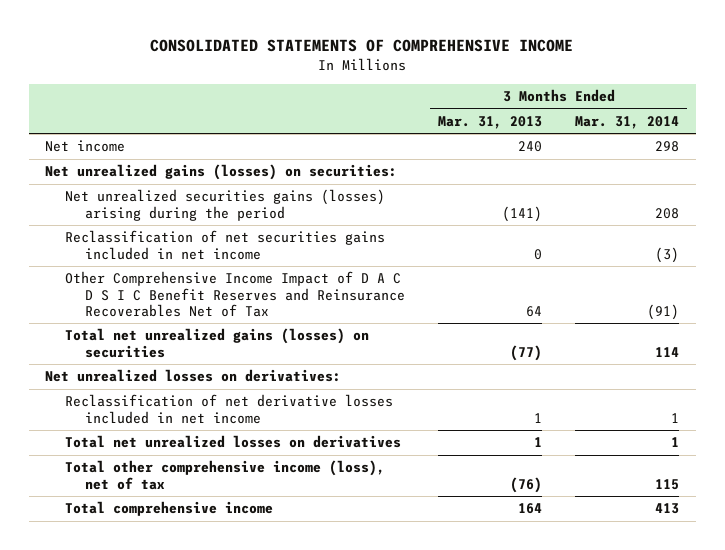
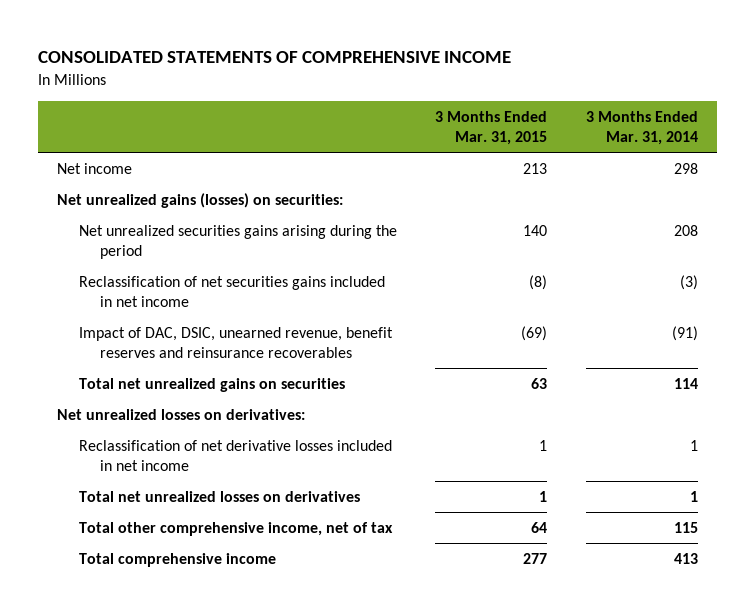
[438,115,543,129] Mar. 31, 2013 -> none
none -> [435,110,548,145] 3 Months Ended Mar. 31, 2015
[65,189,386,221] Net unrealized securities gains (losses) arising during the period -> [78,224,397,259] Net unrealized securities gains arising during the period
[65,271,406,317] Other Comprehensive Income Impact of D A C D S I C Benefit Reserves and Reinsurance Recoverables Net of Tax -> none
none -> [78,326,393,358] Impact of DAC, DSIC, unearned revenue, benefit reserves and reinsurance recoverables
[65,328,370,358] Total net unrealized gains (losses) on securities -> [78,377,345,392] Total net unrealized gains on securities
[65,460,386,490] Total other comprehensive income (loss), net of tax -> [78,521,393,536] Total other comprehensive income, net of tax

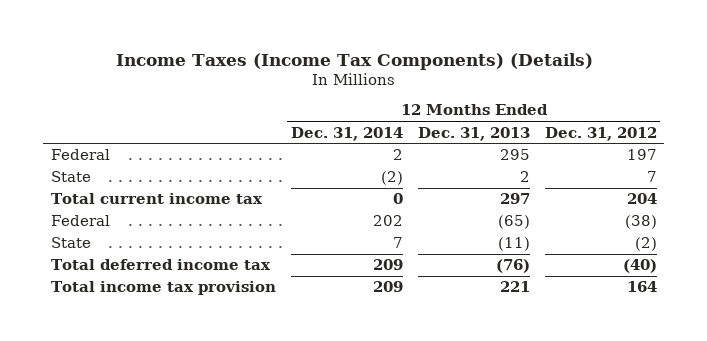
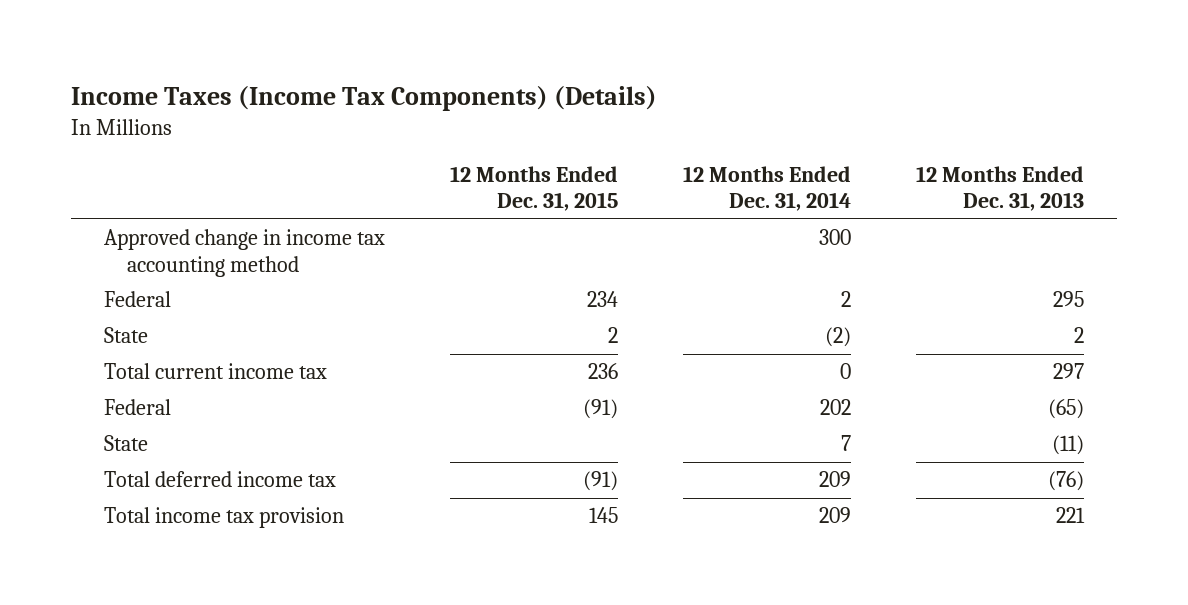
[544,126,657,141] Dec. 31, 2012 -> none
none -> [449,166,618,212] 12 Months Ended Dec. 31, 2015
none -> [103,229,385,277] Approved change in income tax accounting method

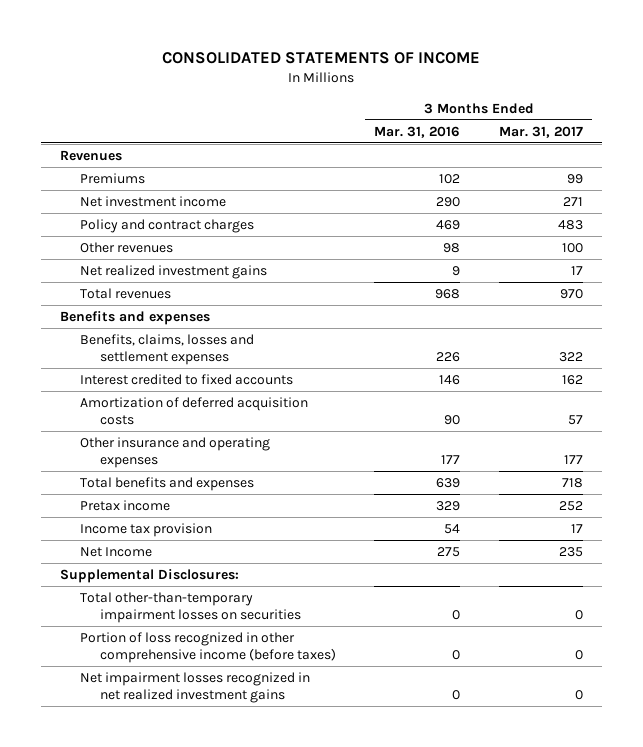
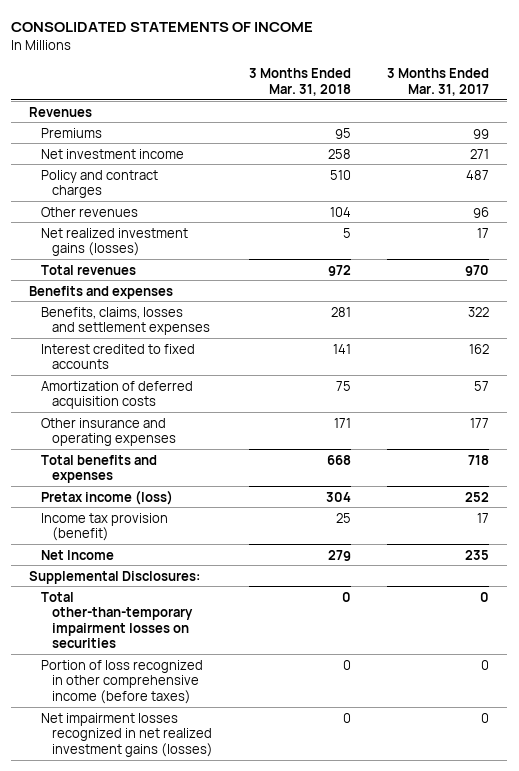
[374,125,461,138] Mar. 31, 2016 -> none
none -> [249,68,352,97] 3 Months Ended Mar. 31, 2018
[557,220,583,231] 483 -> [466,169,490,180] 487
[561,243,583,254] 100 -> [473,206,490,218] 96
[80,265,268,280] Net realized investment gains -> [40,227,188,257] Net realized investment gains (losses)
[80,500,171,512] Pretax income -> [40,489,173,505] Pretax income (loss)
[80,523,213,538] Income tax provision -> [40,512,168,542] Income tax provision (benefit)
[80,672,311,703] Net impairment losses recognized in net realized investment gains -> [40,712,214,757] Net impairment losses recognized in net realized investment gains (losses)

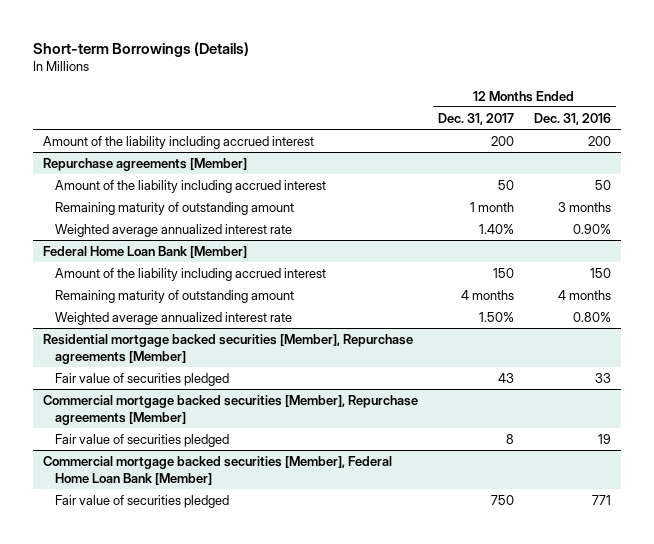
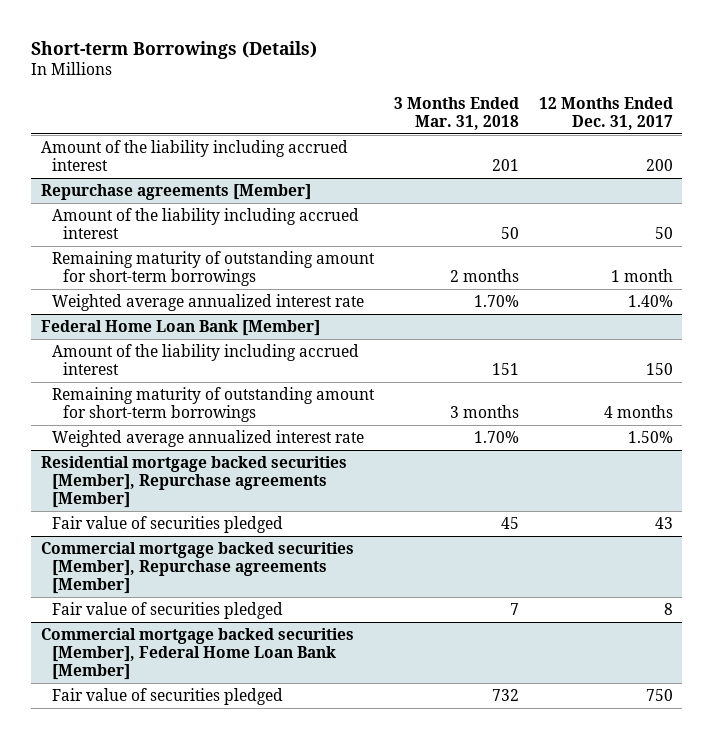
[533,112,611,125] Dec. 31, 2016 -> none
none -> [393,96,519,130] 3 Months Ended Mar. 31, 2018
[55,201,295,215] Remaining maturity of outstanding amount -> [52,250,376,287] Remaining maturity of outstanding amount for short-term borrowings
[55,289,295,303] Remaining maturity of outstanding amount -> [52,386,376,423] Remaining maturity of outstanding amount for short-term borrowings

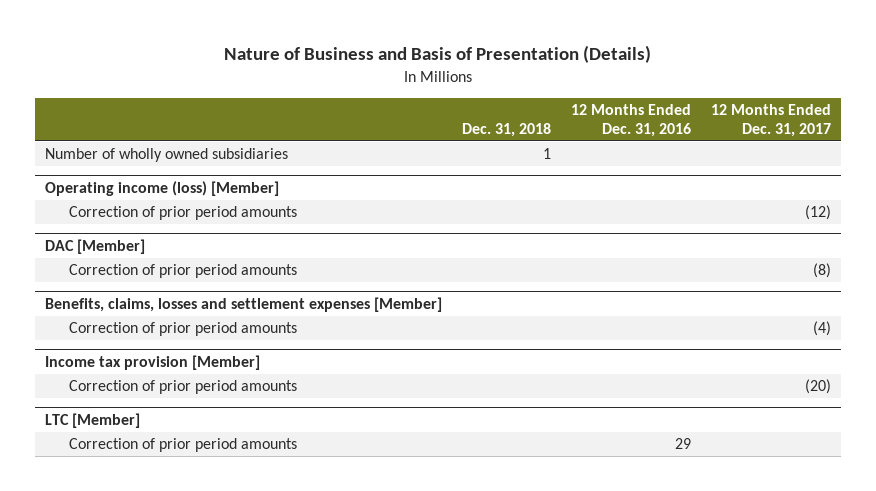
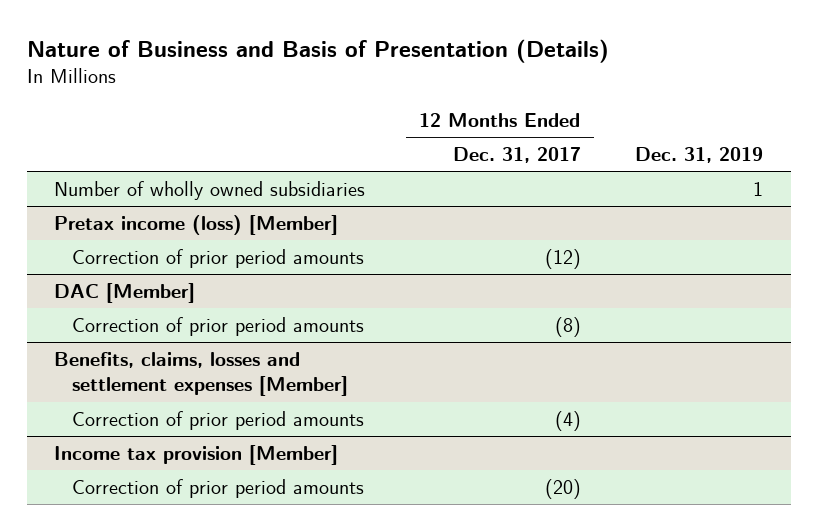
[461,122,551,137] Dec. 31, 2018 -> none
[570,103,691,137] 12 Months Ended Dec. 31, 2016 -> none
none -> [635,147,764,164] Dec. 31, 2019
[44,180,279,196] Operating income (loss) [Member] -> [54,214,339,235] Pretax income (loss) [Member]
[44,412,140,428] LTC [Member] -> none
[69,438,298,453] Correction of prior period amounts -> none

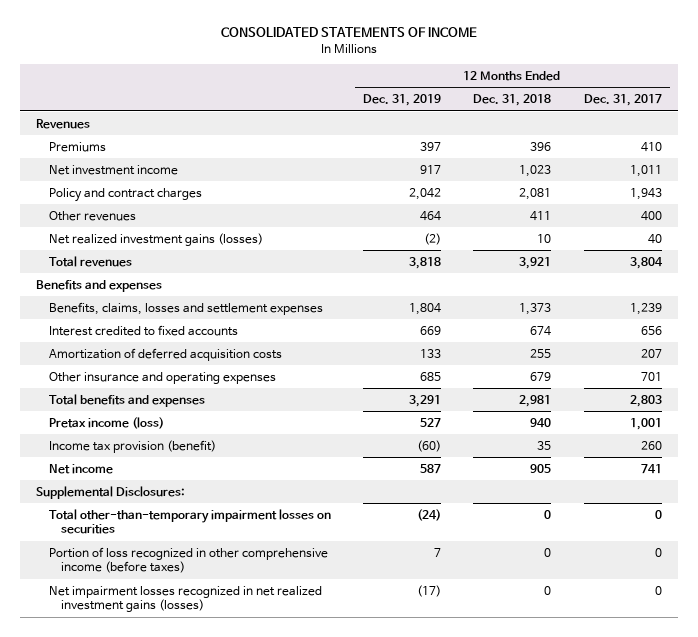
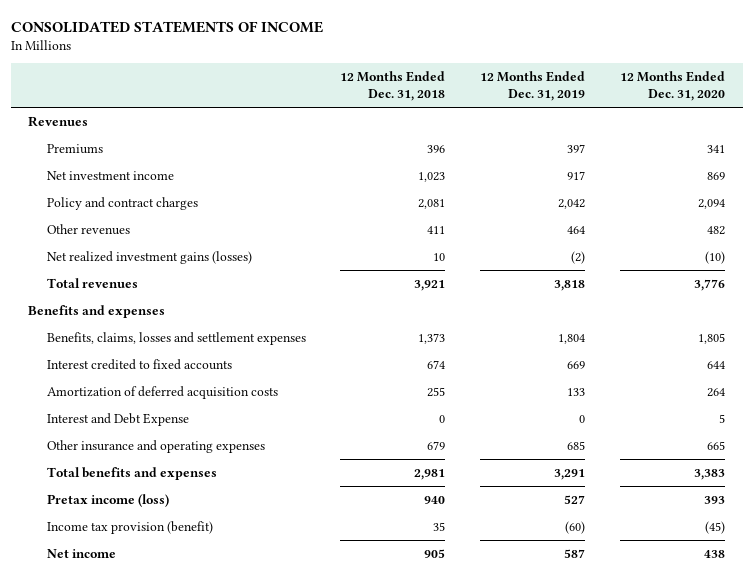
[583,93,662,106] Dec. 31, 2017 -> none
none -> [620,71,726,102] 12 Months Ended Dec. 31, 2020
none -> [46,412,189,426] Interest and Debt Expense
[36,485,186,499] Supplemental Disclosures: -> none
[48,508,331,535] Total other-than-temporary impairment losses on securities -> none
[48,546,328,574] Portion of loss recognized in other comprehensive income (before taxes) -> none
[48,585,322,613] Net impairment losses recognized in net realized investment gains (losses) -> none

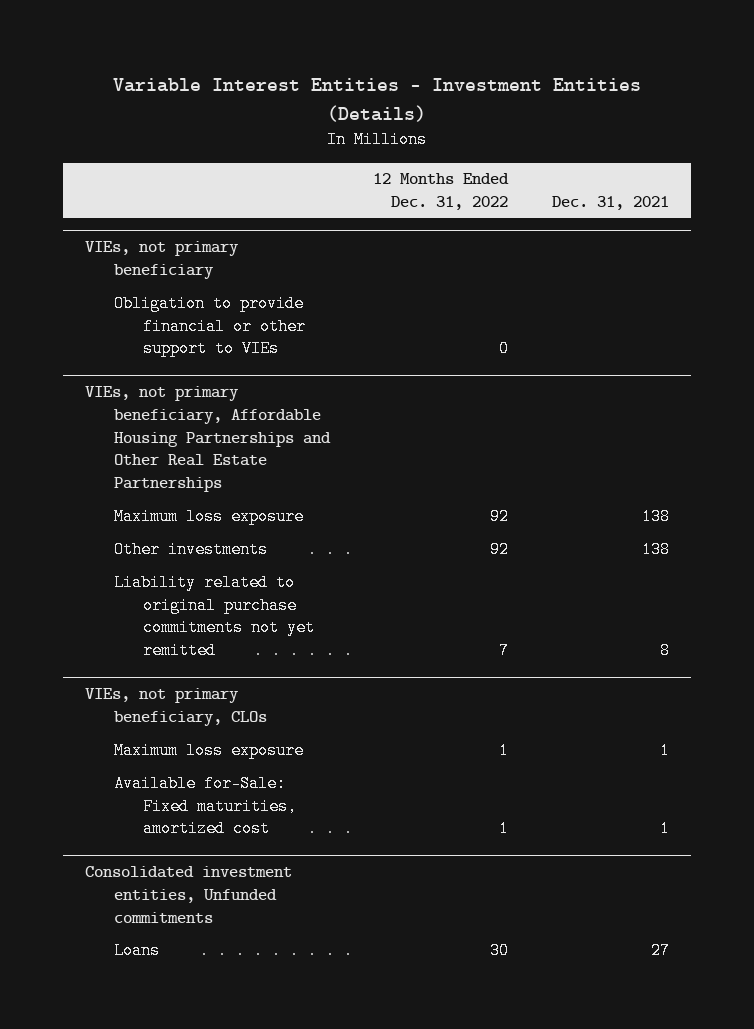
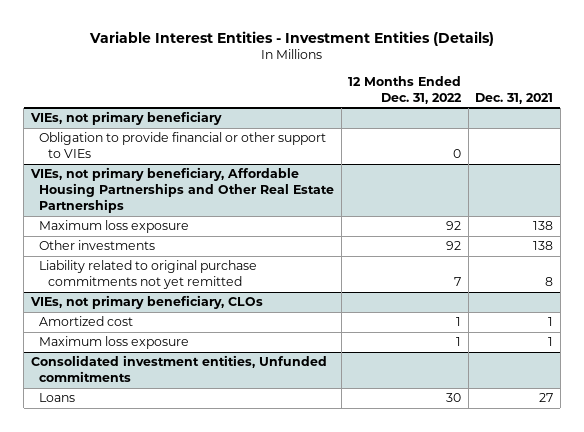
none -> [39,316,134,327] Amortized cost
[113,774,297,838] Available for-Sale: Fixed maturities, amortized cost -> none

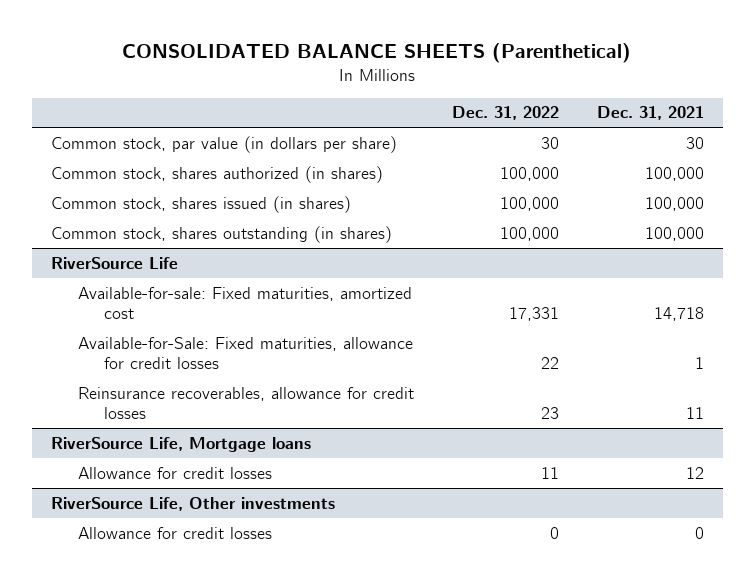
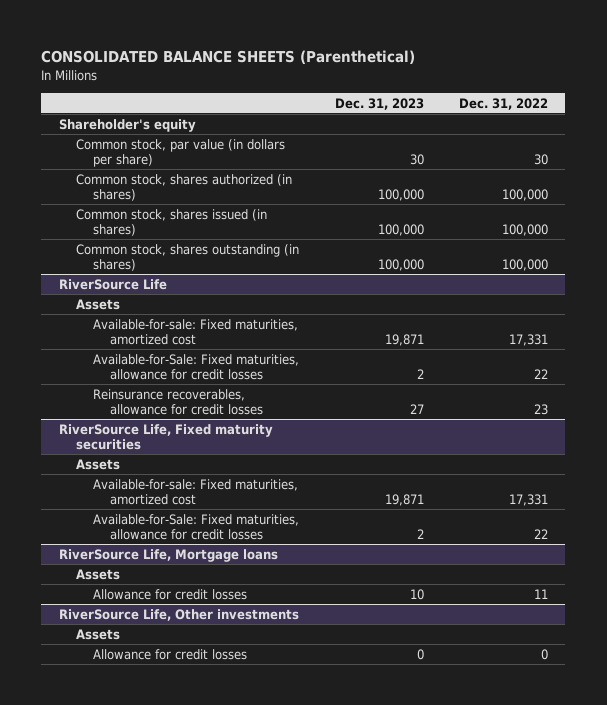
[597,106,705,121] Dec. 31, 2021 -> none
none -> [334,97,424,110] Dec. 31, 2023
none -> [59,118,197,132] Shareholder's equity
none -> [76,298,121,310] Assets
none -> [59,423,274,451] RiverSource Life, Fixed maturity securities
none -> [76,458,121,470] Assets
none -> [93,478,299,506] Available-for-sale: Fixed maturities, amortized cost
none -> [93,513,300,541] Available-for-Sale: Fixed maturities, allowance for credit losses
none -> [76,568,121,580] Assets
none -> [76,628,121,640] Assets

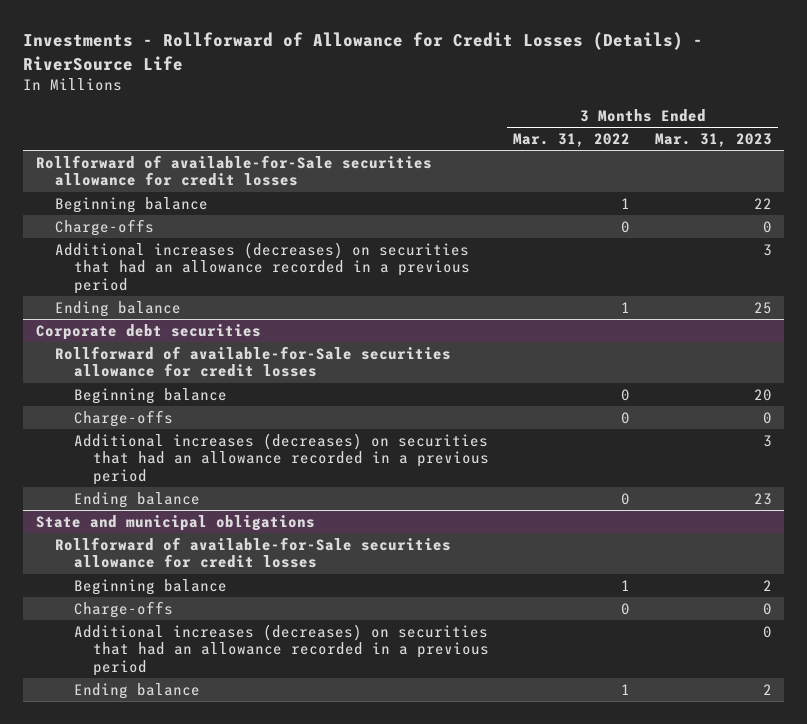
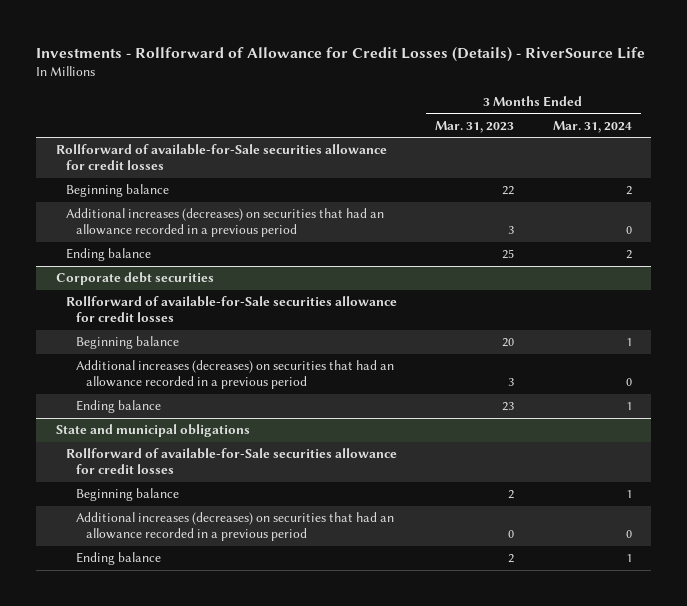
[513,133,631,148] Mar. 31, 2022 -> none
none -> [552,120,632,133] Mar. 31, 2024
[54,218,154,236] Charge-offs -> none
[73,409,173,427] Charge-offs -> none
[73,600,173,618] Charge-offs -> none

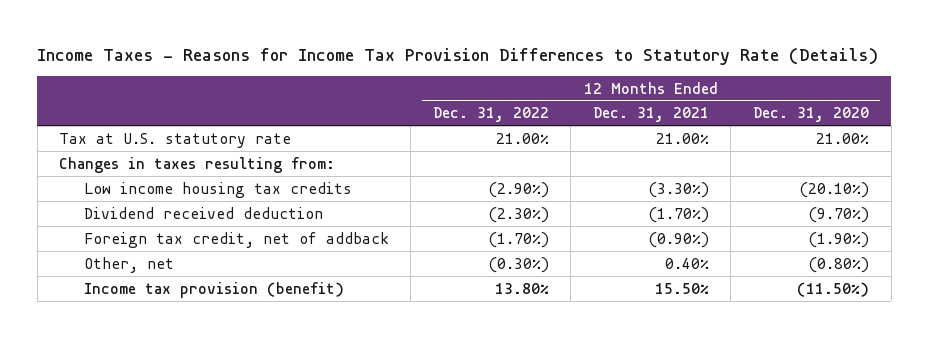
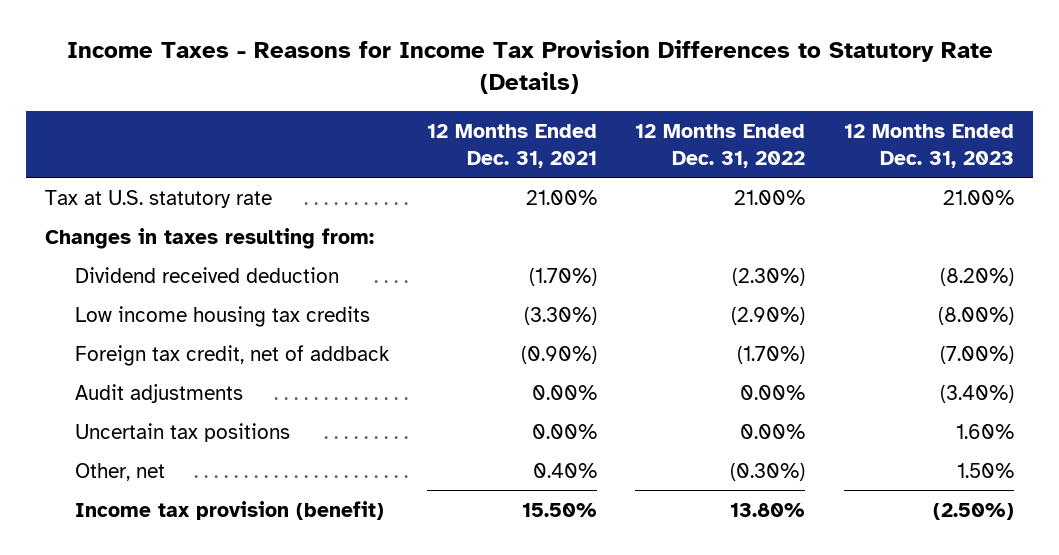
[752,107,869,123] Dec. 31, 2020 -> none
none -> [843,123,1014,168] 12 Months Ended Dec. 31, 2023
[83,181,352,198] Low income housing tax credits -> [74,305,370,327] Low income housing tax credits
none -> [74,383,243,403] Audit adjustments
none -> [74,422,290,442] Uncertain tax positions

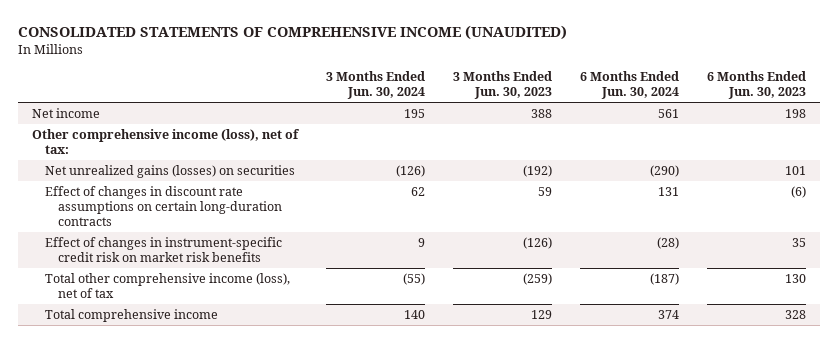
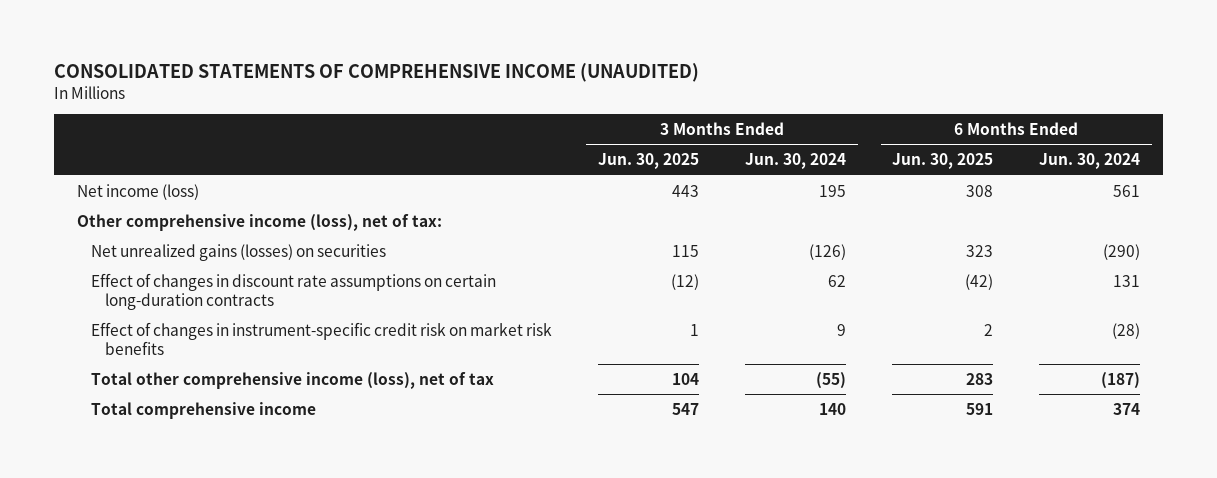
[453,71,553,100] 3 Months Ended Jun. 30, 2023 -> none
[707,71,807,100] 6 Months Ended Jun. 30, 2023 -> none
none -> [597,153,699,170] Jun. 30, 2025
none -> [892,153,994,170] Jun. 30, 2025
[31,107,100,118] Net income -> [76,183,199,200] Net income (loss)

